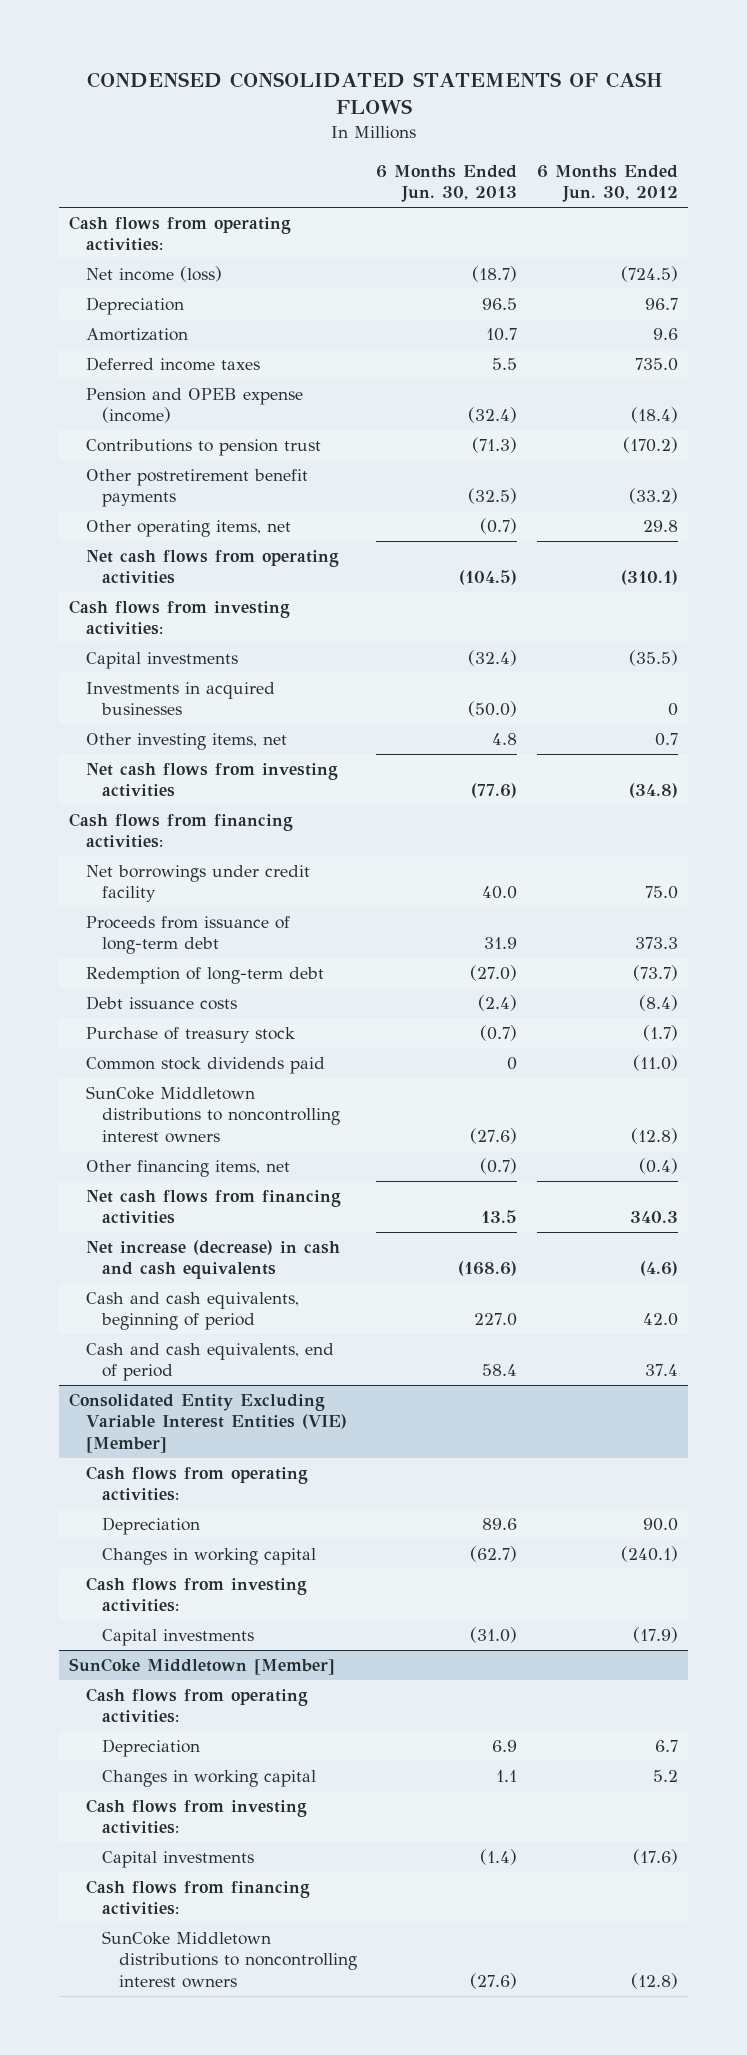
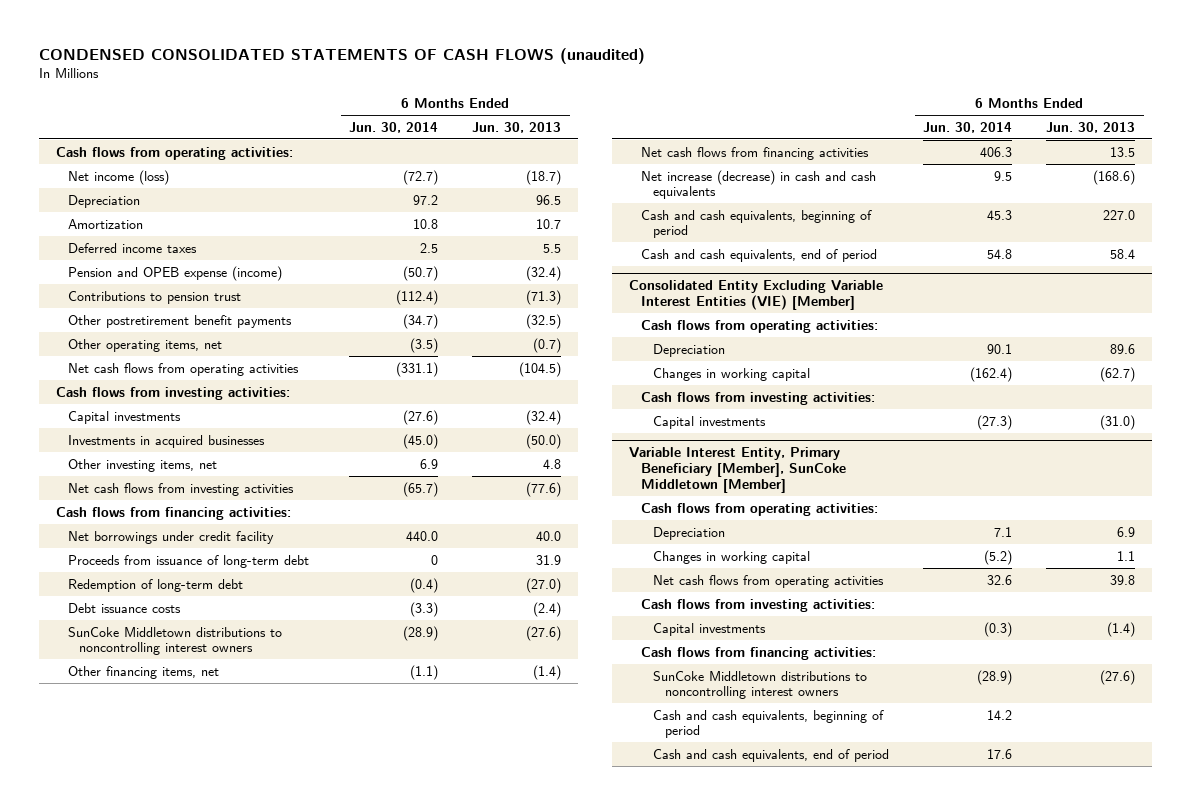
[86,71,662,115] CONDENSED CONSOLIDATED STATEMENTS OF CASH FLOWS -> [38,47,645,64] CONDENSED CONSOLIDATED STATEMENTS OF CASH FLOWS (unaudited)
[536,164,678,203] 6 Months Ended Jun. 30, 2012 -> none
none -> [349,121,439,133] Jun. 30, 2014
[85,1027,295,1044] Purchase of treasury stock -> none
[85,1057,325,1075] Common stock dividends paid -> none
[480,1158,518,1175] (0.7) -> [533,664,562,680] (1.4)
[69,1658,336,1676] SunCoke Middletown [Member] -> none
none -> [629,447,847,493] Variable Interest Entity, Primary Beneficiary [Member], SunCoke Middletown [Member]
none -> [653,574,885,588] Net cash flows from operating activities
none -> [653,709,885,739] Cash and cash equivalents, beginning of period
none -> [653,748,890,762] Cash and cash equivalents, end of period

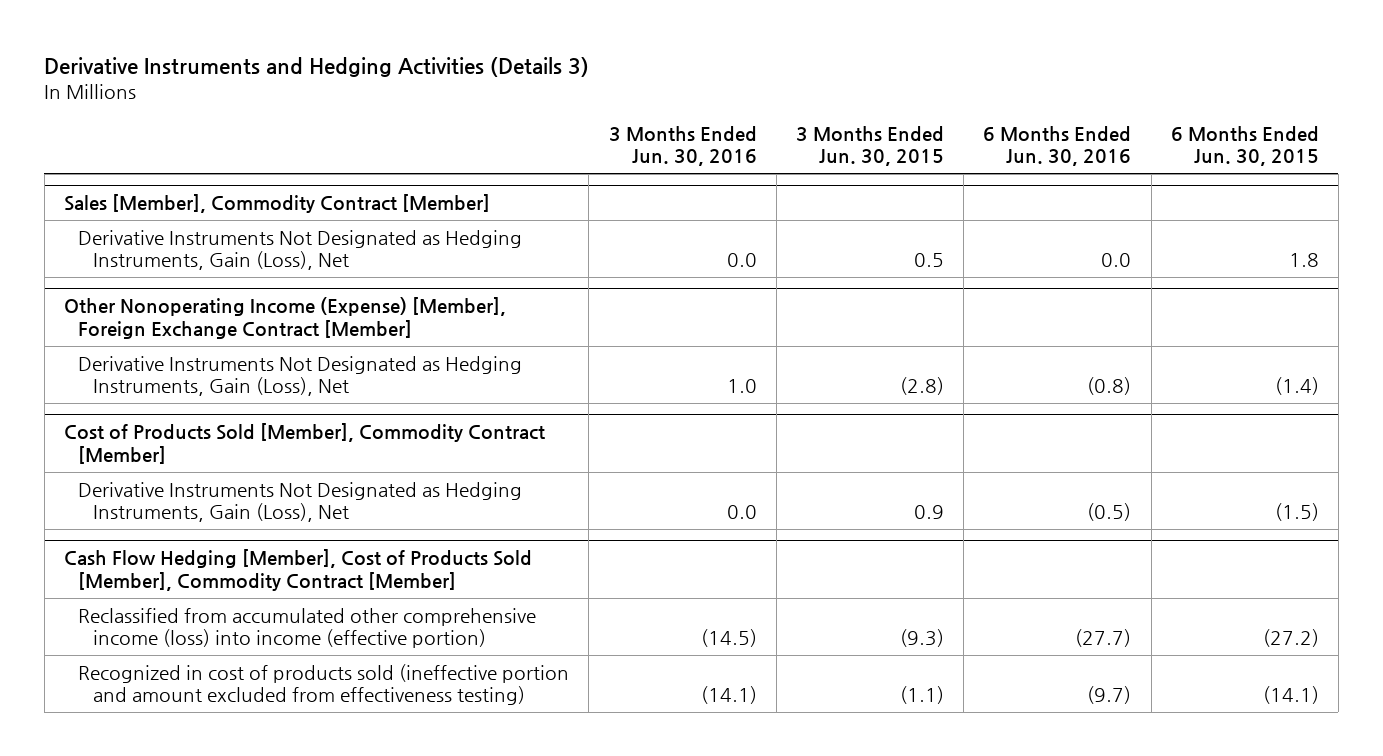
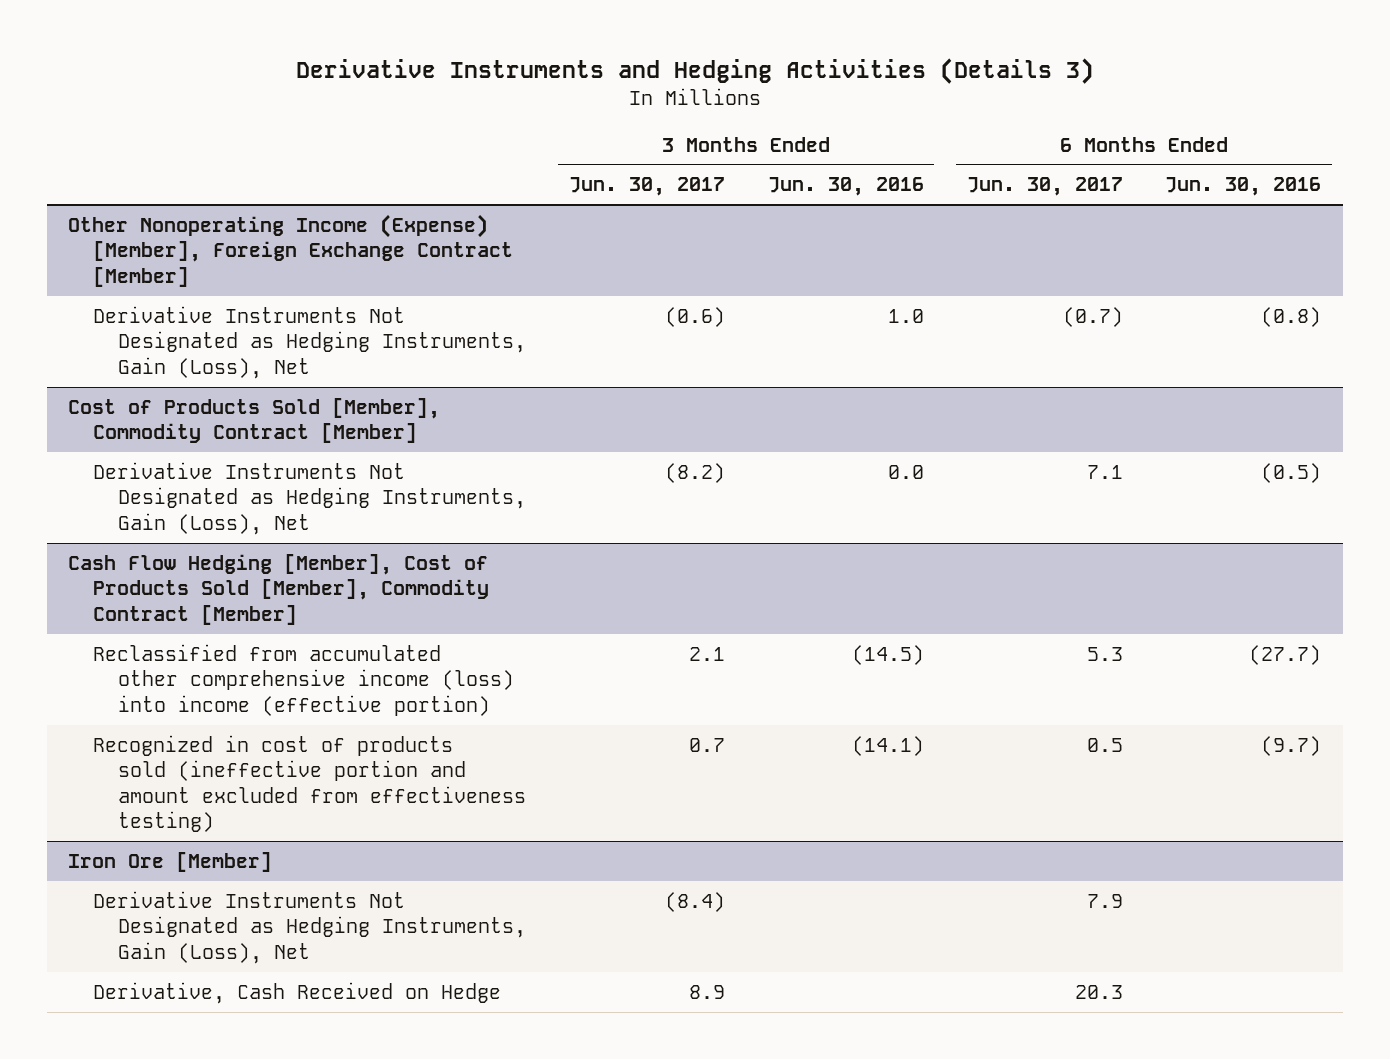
[796,125,945,167] 3 Months Ended Jun. 30, 2015 -> none
[1170,125,1319,167] 6 Months Ended Jun. 30, 2015 -> none
none -> [568,177,725,197] Jun. 30, 2017
none -> [966,177,1123,197] Jun. 30, 2017
[63,194,490,214] Sales [Member], Commodity Contract [Member] -> none
[78,229,523,271] Derivative Instruments Not Designated as Hedging Instruments, Gain (Loss), Net -> none
none -> [68,851,273,872] Iron Ore [Member]
none -> [93,890,526,964] Derivative Instruments Not Designated as Hedging Instruments, Gain (Loss), Net
none -> [93,981,502,1004] Derivative, Cash Received on Hedge

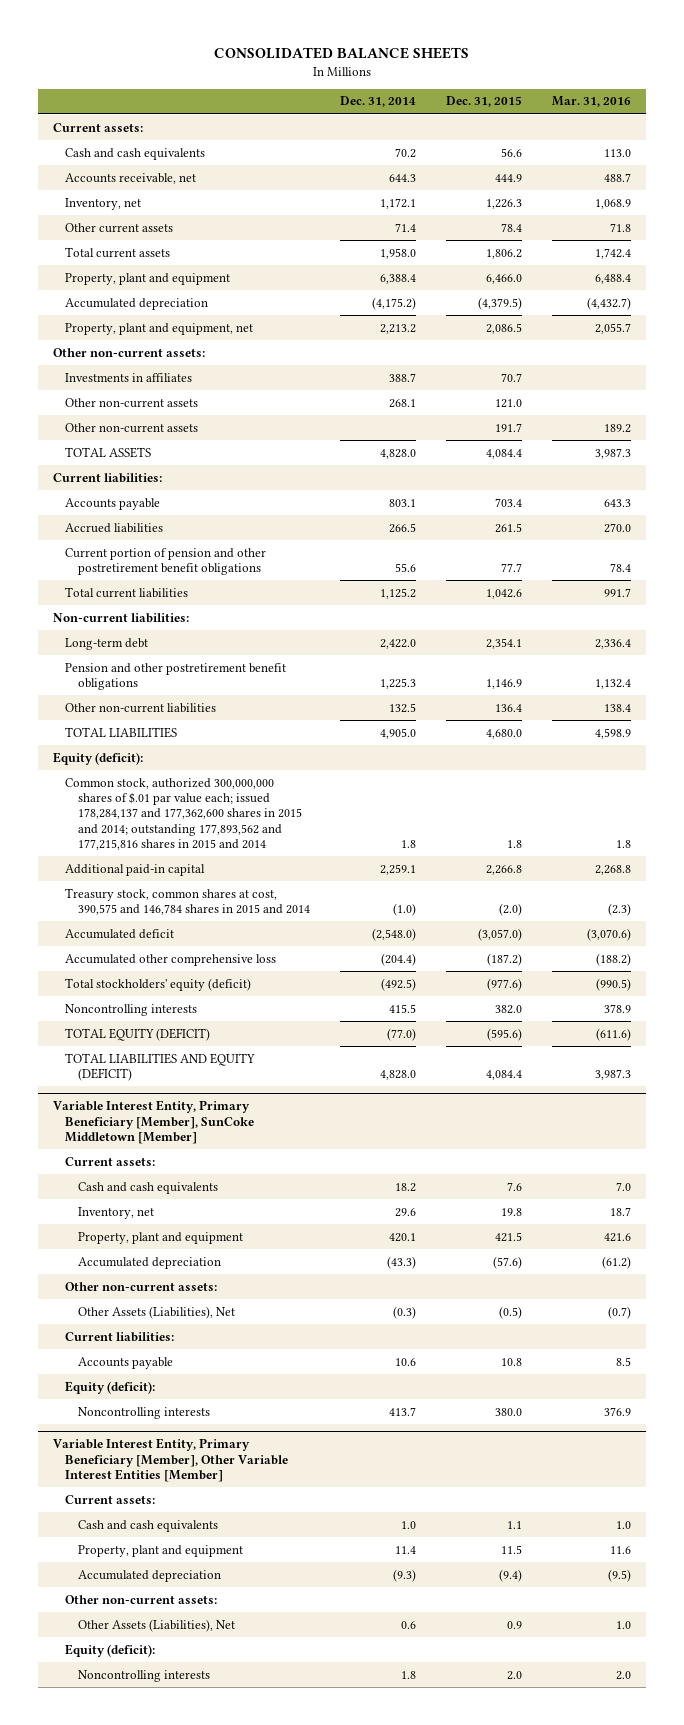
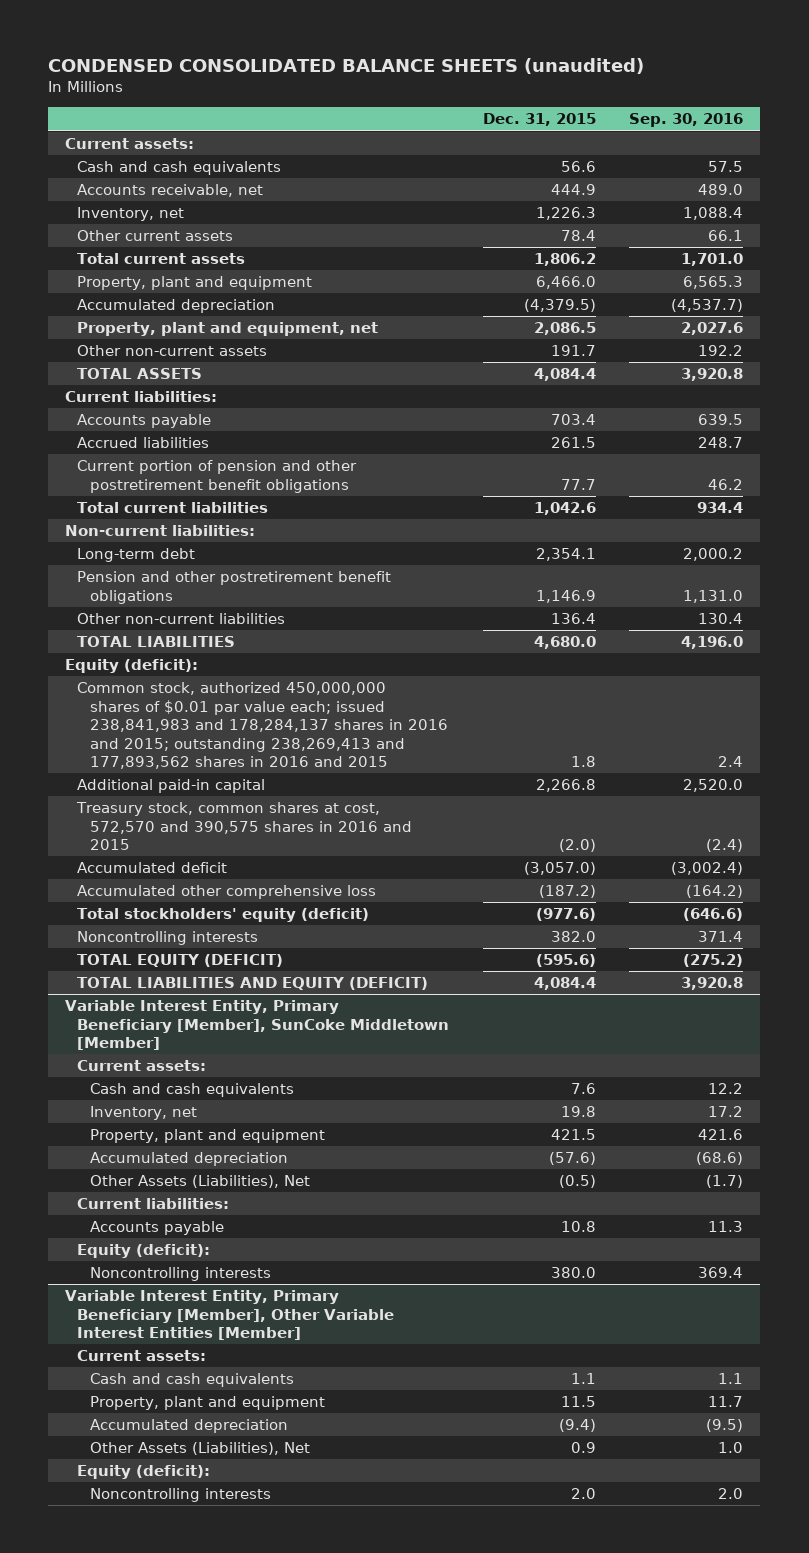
[214,47,470,60] CONSOLIDATED BALANCE SHEETS -> [48,57,645,74] CONDENSED CONSOLIDATED BALANCE SHEETS (unaudited)
[339,96,416,108] Dec. 31, 2014 -> none
[552,96,632,108] Mar. 31, 2016 -> none
none -> [629,113,744,128] Sep. 30, 2016
[53,347,206,357] Other non-current assets: -> none
[65,372,193,382] Investments in affiliates -> none
[65,397,199,408] Other non-current assets -> none
[65,777,302,850] Common stock, authorized 300,000,000 shares of $.01 par value each; issued 178,284,137 and 177,362,600 shares in 2015 and 2014; outstanding 177,893,562 and 177,215,816 shares in 2015 and 2014 -> [77,682,448,769] Common stock, authorized 450,000,000 shares of $0.01 par value each; issued 238,841,983 and 178,284,137 shares in 2016 and 2015; outstanding 238,269,413 and 177,893,562 shares in 2016 and 2015
[65,887,310,916] Treasury stock, common shares at cost, 390,575 and 146,784 shares in 2015 and 2014 -> [76,802,412,851] Treasury stock, common shares at cost, 572,570 and 390,575 shares in 2016 and 2015
[65,1281,218,1291] Other non-current assets: -> none
[65,1594,218,1604] Other non-current assets: -> none

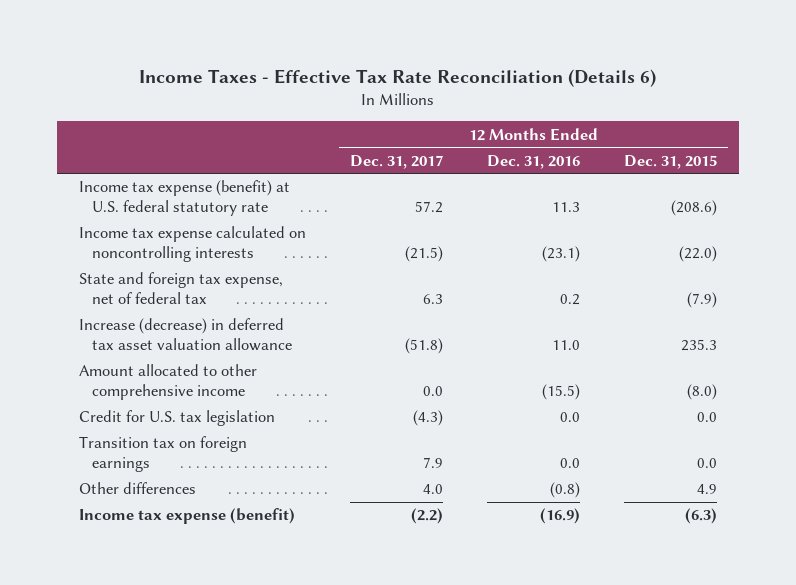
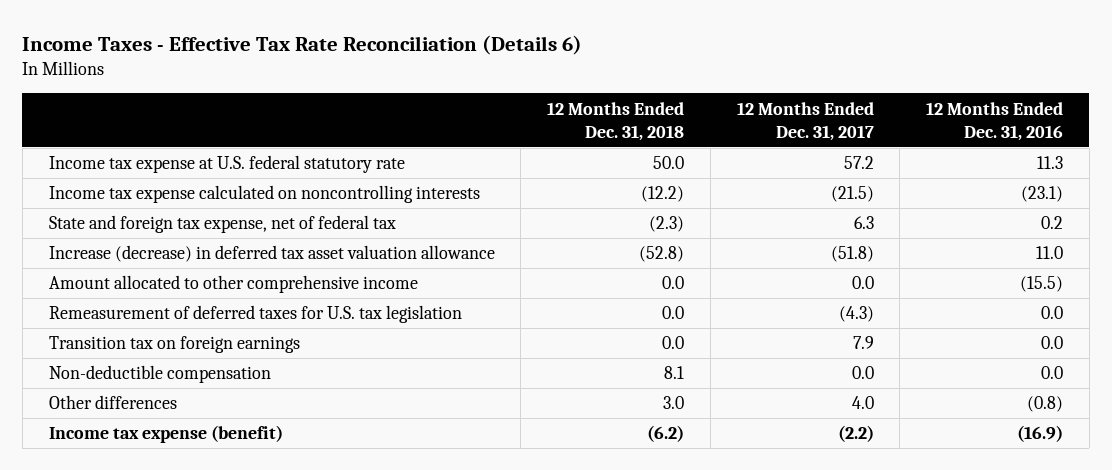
[624,154,718,169] Dec. 31, 2015 -> none
none -> [547,101,685,141] 12 Months Ended Dec. 31, 2018
[79,180,291,217] Income tax expense (benefit) at U.S. federal statutory rate -> [48,155,405,174] Income tax expense at U.S. federal statutory rate
[79,410,276,427] Credit for U.S. tax legislation -> [48,305,462,324] Remeasurement of deferred taxes for U.S. tax legislation
none -> [48,365,271,384] Non-deductible compensation

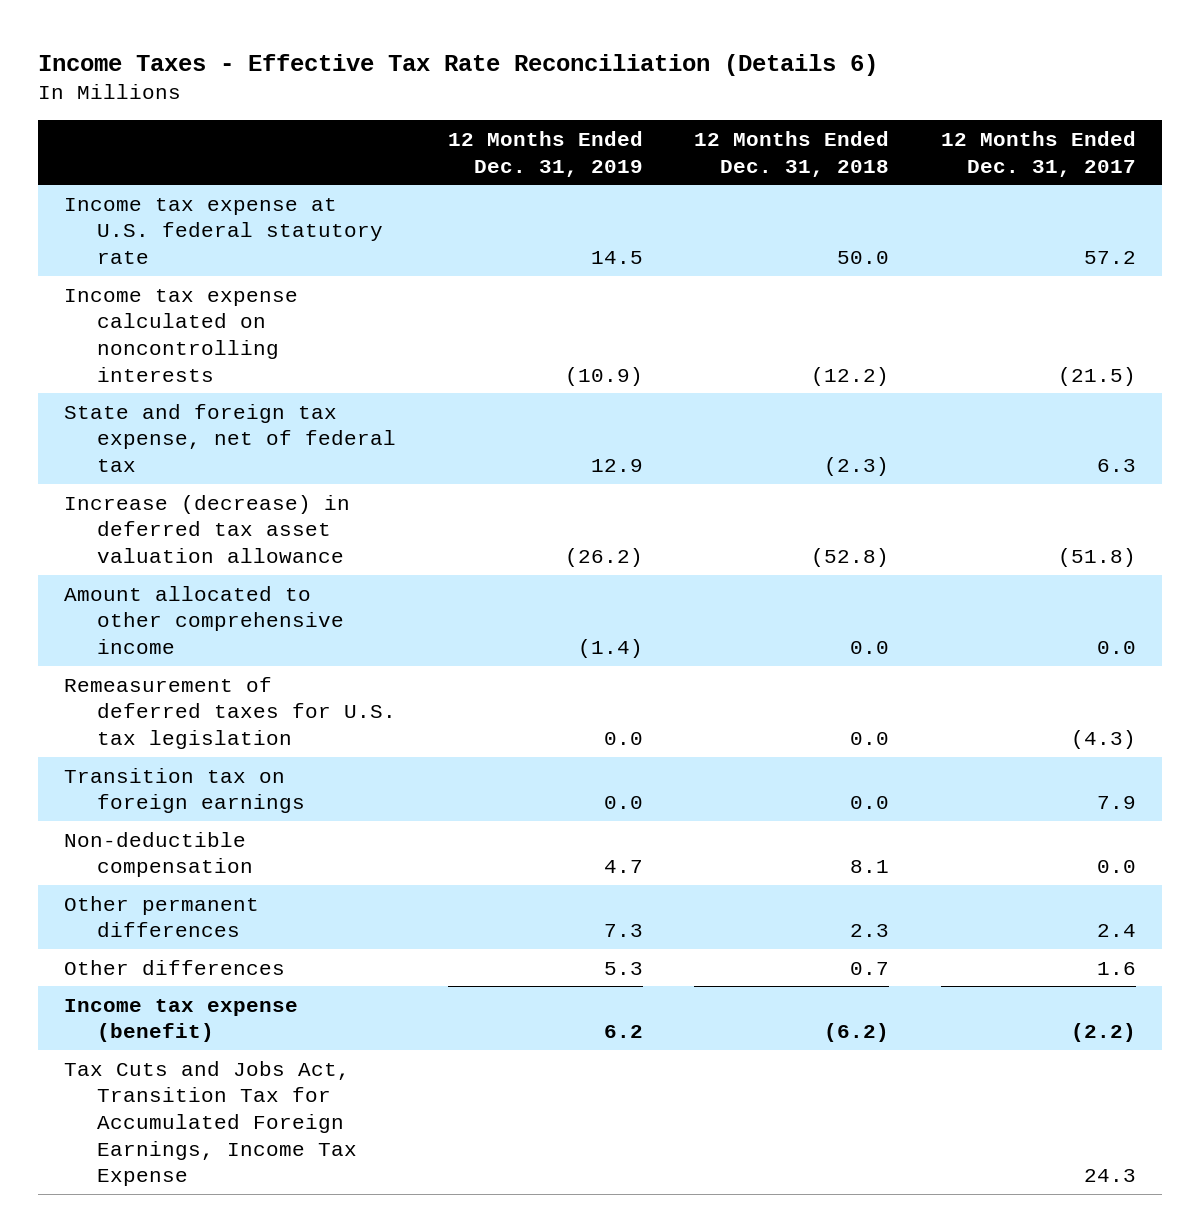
[925,101,1063,141] 12 Months Ended Dec. 31, 2016 -> none
none -> [447,130,643,177] 12 Months Ended Dec. 31, 2019
none -> [64,895,260,938] Other permanent differences
[663,396,685,410] 3.0 -> [850,961,890,975] 0.7
[851,396,874,410] 4.0 -> [1096,961,1136,975] 1.6
none -> [64,1060,357,1187] Tax Cuts and Jobs Act, Transition Tax for Accumulated Foreign Earnings, Income Tax Expense

